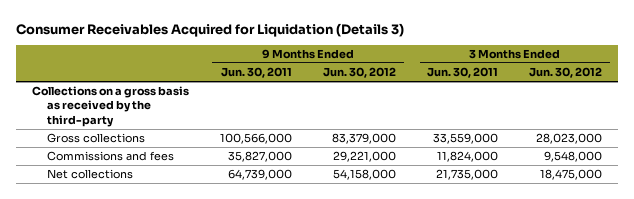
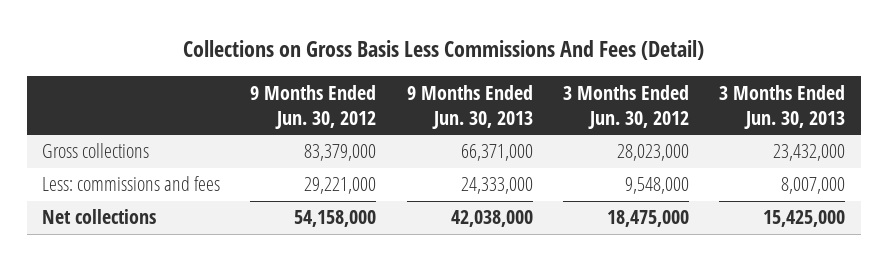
[16,22,405,37] Consumer Receivables Acquired for Liquidation (Details 3) -> [182,39,704,60] Collections on Gross Basis Less Commissions And Fees (Detail)
[221,67,293,79] Jun. 30, 2011 -> none
[427,67,499,79] Jun. 30, 2011 -> none
none -> [406,84,533,129] 9 Months Ended Jun. 30, 2013
none -> [719,84,846,129] 3 Months Ended Jun. 30, 2013
[31,86,189,127] Collections on a gross basis as received by the third-party -> none
[47,151,175,162] Commissions and fees -> [41,176,220,192] Less: commissions and fees

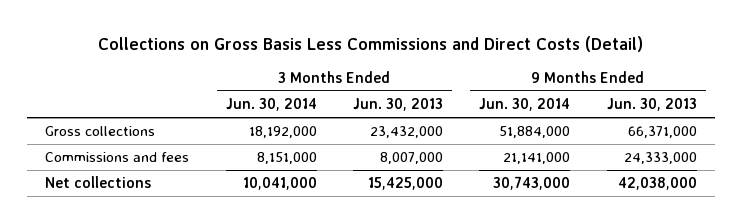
[182,39,704,60] Collections on Gross Basis Less Commissions And Fees (Detail) -> [98,35,644,52] Collections on Gross Basis Less Commissions and Direct Costs (Detail)
[250,84,377,129] 9 Months Ended Jun. 30, 2012 -> none
[563,84,690,129] 3 Months Ended Jun. 30, 2012 -> none
none -> [225,98,317,112] Jun. 30, 2014
none -> [479,98,571,112] Jun. 30, 2014
[41,176,220,192] Less: commissions and fees -> [45,152,190,163] Commissions and fees

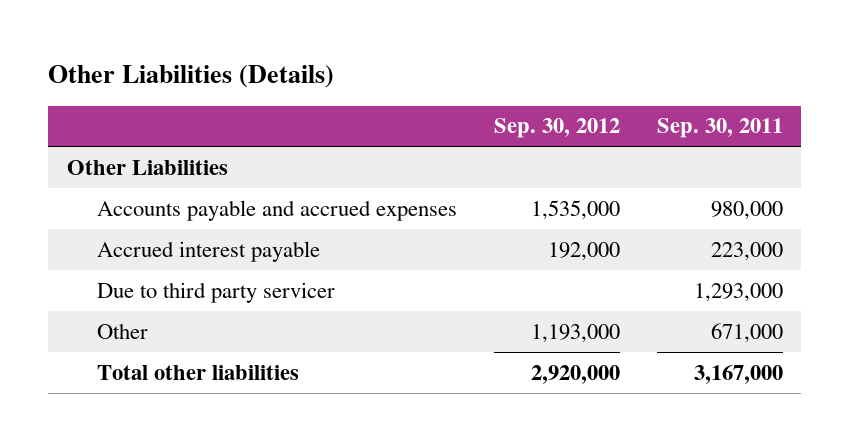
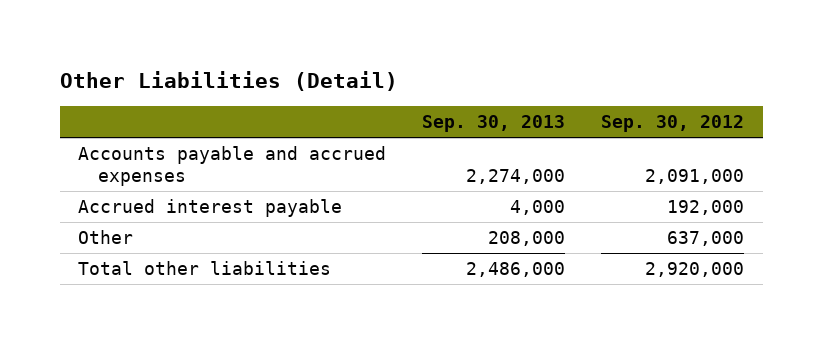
[48,65,335,89] Other Liabilities (Details) -> [60,71,399,92] Other Liabilities (Detail)
[656,118,783,139] Sep. 30, 2011 -> none
none -> [422,115,566,133] Sep. 30, 2013
[66,159,228,175] Other Liabilities -> none
[530,199,620,220] 1,535,000 -> [645,169,745,185] 2,091,000
[96,281,335,303] Due to third party servicer -> none
[530,323,620,343] 1,193,000 -> [667,231,745,247] 637,000

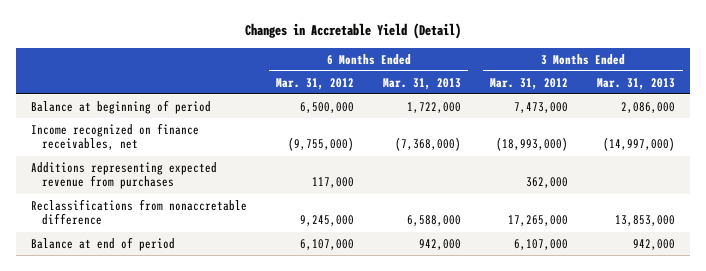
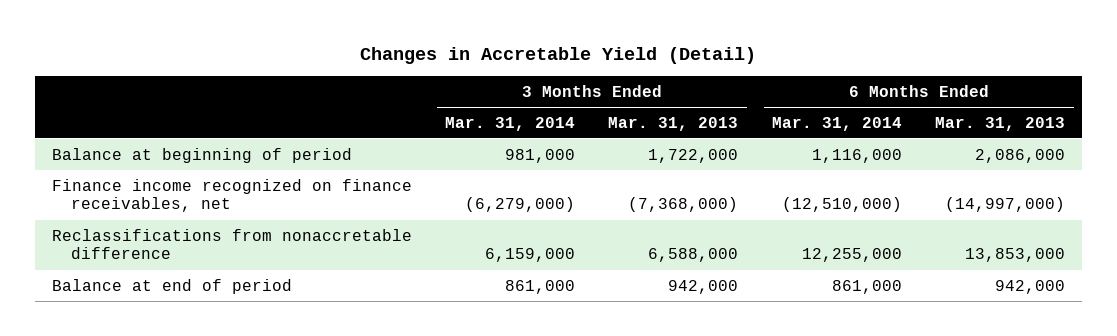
[275,77,354,90] Mar. 31, 2012 -> none
[490,77,569,90] Mar. 31, 2012 -> none
none -> [445,116,576,131] Mar. 31, 2014
none -> [771,116,902,131] Mar. 31, 2014
[30,161,217,190] Additions representing expected revenue from purchases -> none
[407,101,462,113] 1,722,000 -> [975,148,1066,163] 2,086,000
[621,101,676,113] 2,086,000 -> [648,148,739,163] 1,722,000
[30,122,199,151] Income recognized on finance receivables, net -> [51,178,412,213] Finance income recognized on finance receivables, net
[395,137,462,152] (7,368,000) -> [945,197,1066,213] (14,997,000)
[603,137,676,152] (14,997,000) -> [628,197,739,213] (7,368,000)
[407,215,462,227] 6,588,000 -> [965,248,1066,263] 13,853,000
[615,215,676,227] 13,853,000 -> [648,248,739,263] 6,588,000

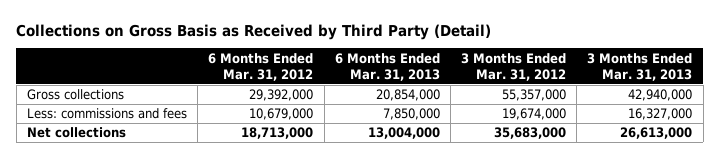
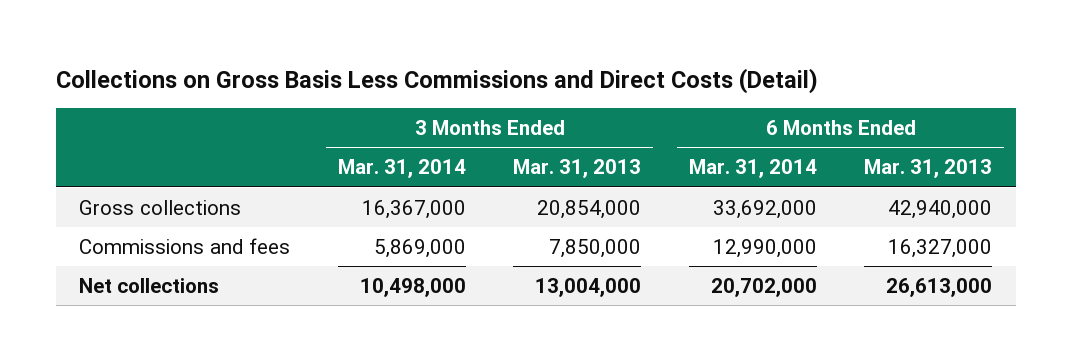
[16,23,492,40] Collections on Gross Basis as Received by Third Party (Detail) -> [55,67,818,94] Collections on Gross Basis Less Commissions and Direct Costs (Detail)
[208,52,314,81] 6 Months Ended Mar. 31, 2012 -> none
[461,52,567,81] 3 Months Ended Mar. 31, 2012 -> none
none -> [337,159,466,179] Mar. 31, 2014
none -> [688,159,817,179] Mar. 31, 2014
[375,89,440,102] 20,854,000 -> [888,199,993,219] 42,940,000
[628,89,693,102] 42,940,000 -> [537,199,642,219] 20,854,000
[27,108,188,120] Less: commissions and fees -> [79,237,291,254] Commissions and fees
[382,108,440,121] 7,850,000 -> [888,238,993,258] 16,327,000
[628,108,693,121] 16,327,000 -> [549,238,642,258] 7,850,000
[367,127,440,140] 13,004,000 -> [886,277,993,297] 26,613,000
[620,127,693,140] 26,613,000 -> [535,277,642,297] 13,004,000

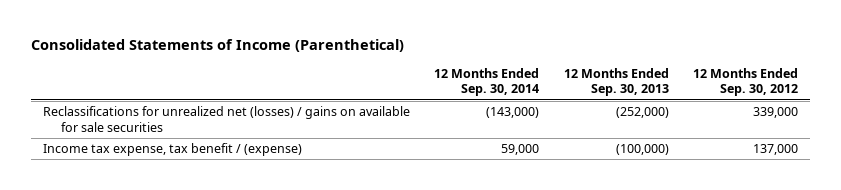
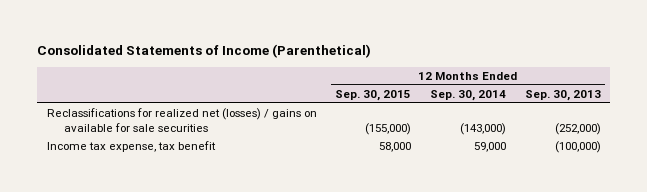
[693,67,799,97] 12 Months Ended Sep. 30, 2012 -> none
none -> [335,89,412,101] Sep. 30, 2015
[42,106,410,132] Reclassifications for unrealized net (losses) / gains on available for sale securities -> [46,108,317,133] Reclassifications for realized net (losses) / gains on available for sale securities
[42,143,302,157] Income tax expense, tax benefit / (expense) -> [46,141,216,153] Income tax expense, tax benefit

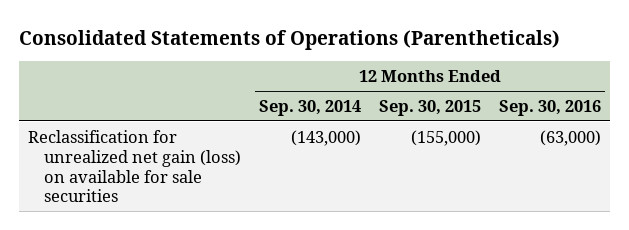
[37,44,372,59] Consolidated Statements of Income (Parenthetical) -> [19,29,561,50] Consolidated Statements of Operations (Parentheticals)
[524,89,601,101] Sep. 30, 2013 -> none
none -> [498,99,601,116] Sep. 30, 2016
[46,141,216,153] Income tax expense, tax benefit -> none
[46,108,317,133] Reclassifications for realized net (losses) / gains on available for sale securities -> [28,129,242,203] Reclassification for unrealized net gain (loss) on available for sale securities

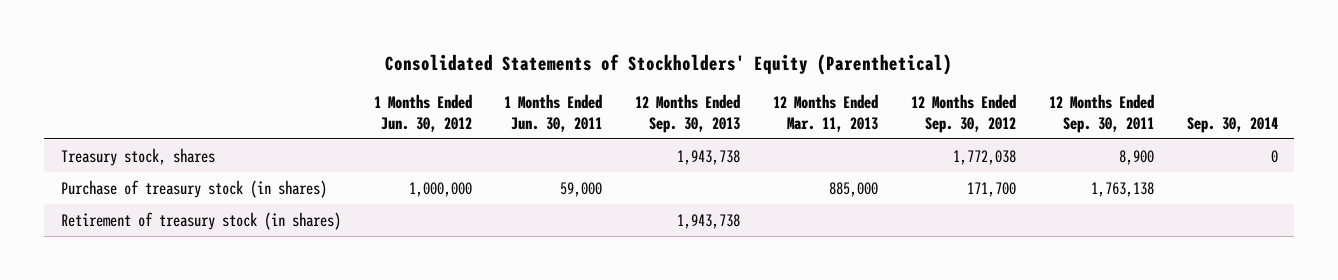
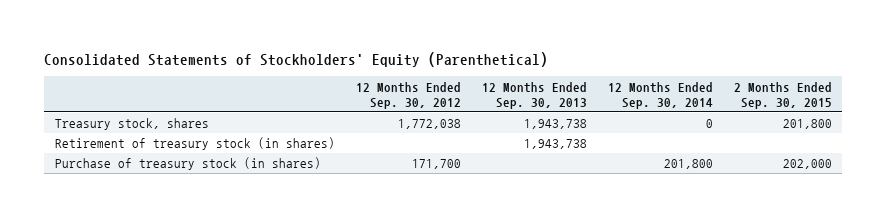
[373,94,472,132] 1 Months Ended Jun. 30, 2012 -> none
[504,94,603,132] 1 Months Ended Jun. 30, 2011 -> none
[773,94,879,132] 12 Months Ended Mar. 11, 2013 -> none
[1048,94,1154,133] 12 Months Ended Sep. 30, 2011 -> none
[1186,116,1278,133] Sep. 30, 2014 -> none
none -> [607,81,713,109] 12 Months Ended Sep. 30, 2014
none -> [733,81,832,109] 2 Months Ended Sep. 30, 2015
[60,179,327,198] Purchase of treasury stock (in shares) -> [54,157,321,171] Purchase of treasury stock (in shares)

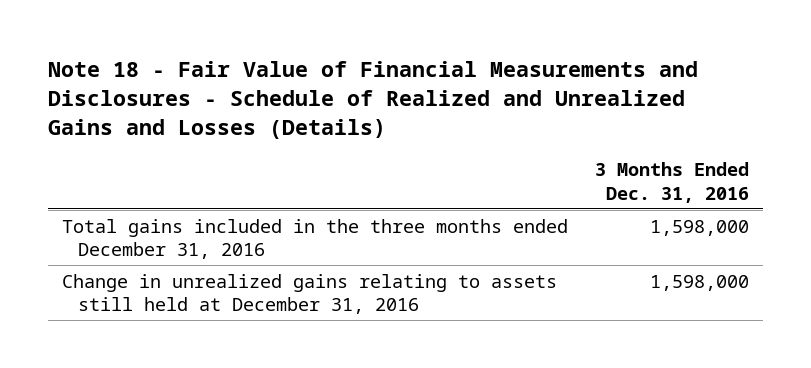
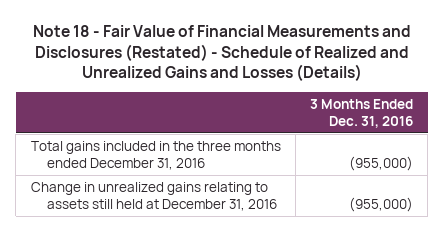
[48,61,699,139] Note 18 - Fair Value of Financial Measurements and Disclosures - Schedule of Realized and Unrealized Gains and Losses (Details) -> [32,24,411,82] Note 18 - Fair Value of Financial Measurements and Disclosures (Restated) - Schedule of Realized and Unrealized Gains and Losses (Details)
[650,219,750,236] 1,598,000 -> [349,156,414,172] (955,000)
[650,274,750,291] 1,598,000 -> [349,197,414,213] (955,000)

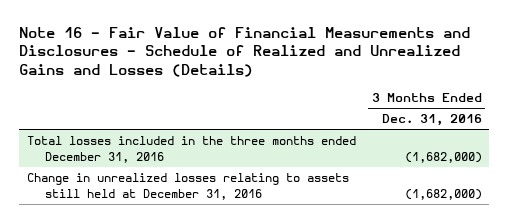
[32,24,411,82] Note 18 - Fair Value of Financial Measurements and Disclosures (Restated) - Schedule of Realized and Unrealized Gains and Losses (Details) -> [19,26,471,78] Note 16 - Fair Value of Financial Measurements and Disclosures - Schedule of Realized and Unrealized Gains and Losses (Details)
[30,140,281,171] Total gains included in the three months ended December 31, 2016 -> [26,136,356,163] Total losses included in the three months ended December 31, 2016
[349,156,414,172] (955,000) -> [404,151,482,163] (1,682,000)
[30,181,278,212] Change in unrealized gains relating to assets still held at December 31, 2016 -> [26,173,349,200] Change in unrealized losses relating to assets still held at December 31, 2016
[349,197,414,213] (955,000) -> [404,188,482,200] (1,682,000)

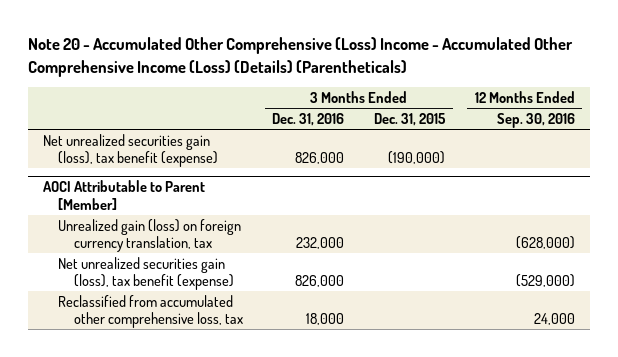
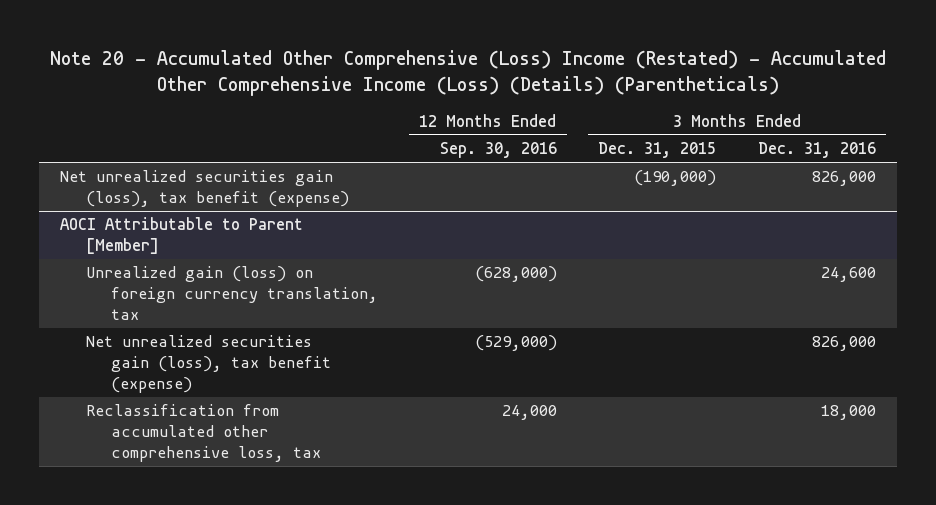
[28,37,574,77] Note 20 - Accumulated Other Comprehensive (Loss) Income - Accumulated Other Comprehensive Income (Loss) (Details) (Parentheticals) -> [50,49,887,96] Note 20 - Accumulated Other Comprehensive (Loss) Income (Restated) - Accumulated Other Comprehensive Income (Loss) (Details) (Parentheticals)
[296,237,345,250] 232,000 -> [820,267,876,283] 24,600
[58,294,243,329] Reclassified from accumulated other comprehensive loss, tax -> [85,404,322,462] Reclassification from accumulated other comprehensive loss, tax

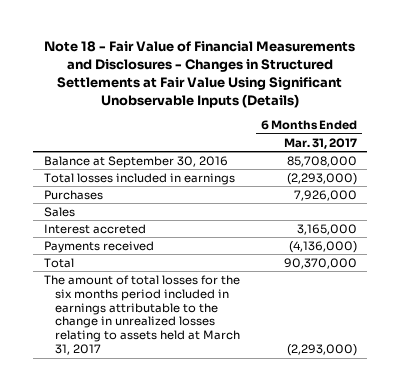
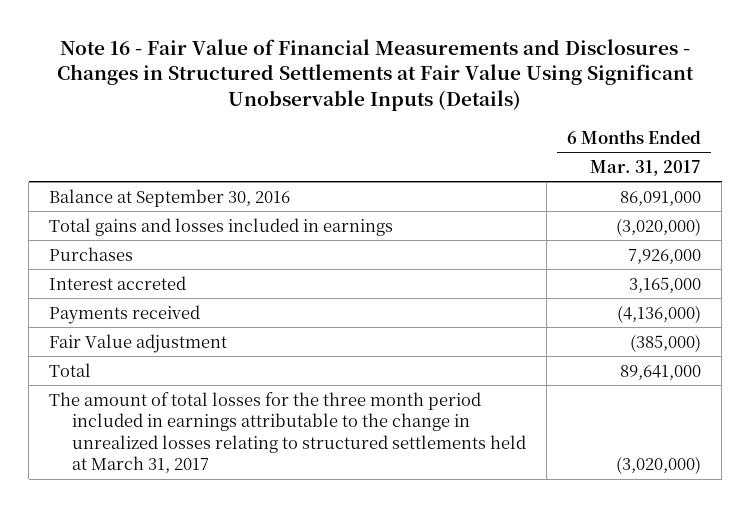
[44,41,356,108] Note 18 - Fair Value of Financial Measurements and Disclosures - Changes in Structured Settlements at Fair Value Using Significant Unobservable Inputs (Details) -> [57,38,695,112] Note 16 - Fair Value of Financial Measurements and Disclosures - Changes in Structured Settlements at Fair Value Using Significant Unobservable Inputs (Details)
[286,155,357,167] 85,708,000 -> [620,190,702,206] 86,091,000
[43,172,235,185] Total losses included in earnings -> [49,217,394,236] Total gains and losses included in earnings
[286,172,357,185] (2,293,000) -> [616,217,702,236] (3,020,000)
[43,206,75,217] Sales -> none
none -> [49,333,228,353] Fair Value adjustment
[283,257,357,269] 90,370,000 -> [620,364,702,380] 89,641,000
[43,274,241,356] The amount of total losses for the six months period included in earnings attributable to the change in unrealized losses relating to assets held at March 31, 2017 -> [49,391,527,474] The amount of total losses for the three month period included in earnings attributable to the change in unrealized losses relating to structured settlements held at March 31, 2017
[286,344,357,357] (2,293,000) -> [616,456,702,475] (3,020,000)

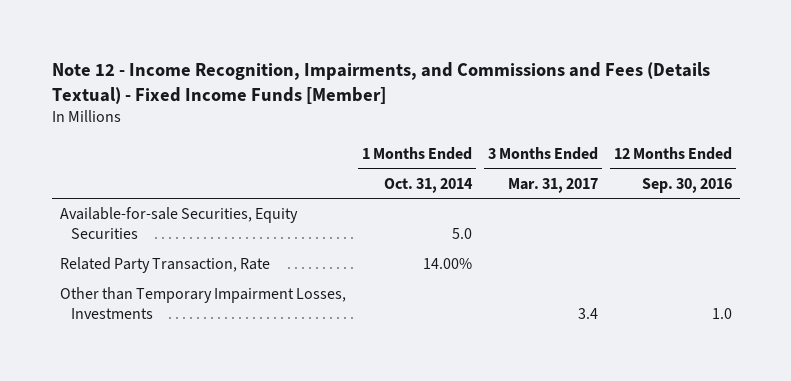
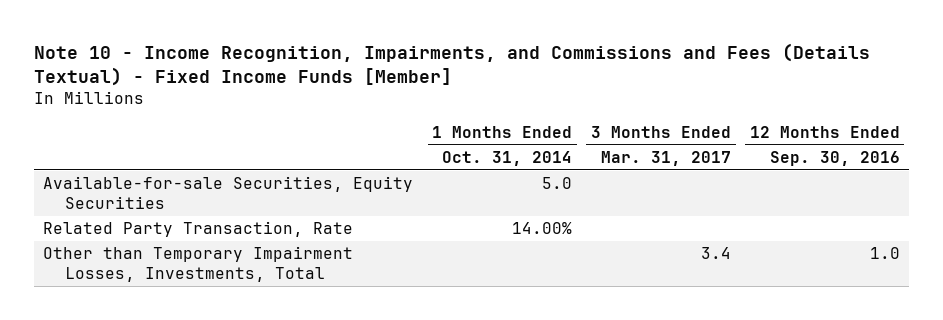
[51,62,710,104] Note 12 - Income Recognition, Impairments, and Commissions and Fees (Details Textual) - Fixed Income Funds [Member] -> [34,42,871,87] Note 10 - Income Recognition, Impairments, and Commissions and Fees (Details Textual) - Fixed Income Funds [Member]
[59,287,346,320] Other than Temporary Impairment Losses, Investments -> [43,246,354,283] Other than Temporary Impairment Losses, Investments, Total

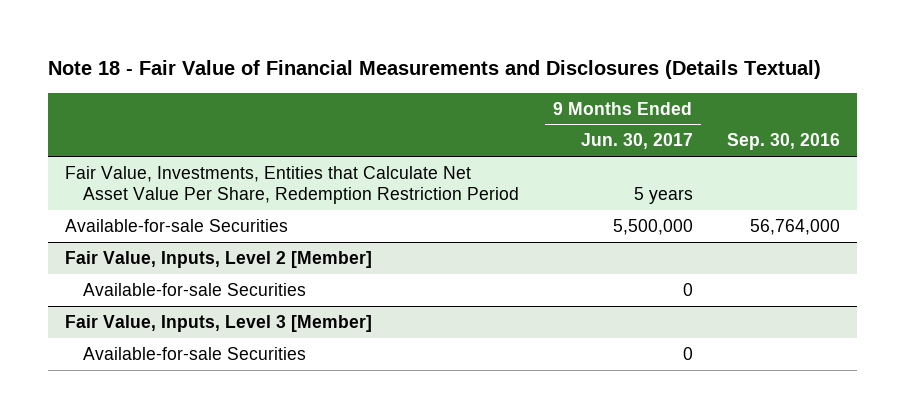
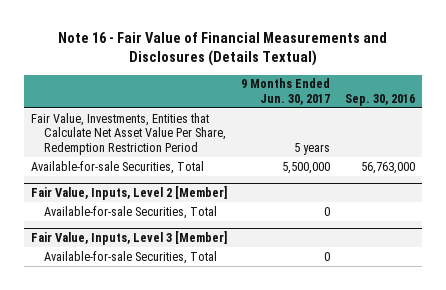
[48,60,822,80] Note 18 - Fair Value of Financial Measurements and Disclosures (Details Textual) -> [57,32,387,67] Note 16 - Fair Value of Financial Measurements and Disclosures (Details Textual)
[65,218,289,232] Available-for-sale Securities -> [30,160,204,174] Available-for-sale Securities, Total
[750,218,841,235] 56,764,000 -> [360,161,415,174] 56,763,000
[83,282,307,296] Available-for-sale Securities -> [44,205,218,219] Available-for-sale Securities, Total
[83,346,307,360] Available-for-sale Securities -> [44,250,218,264] Available-for-sale Securities, Total

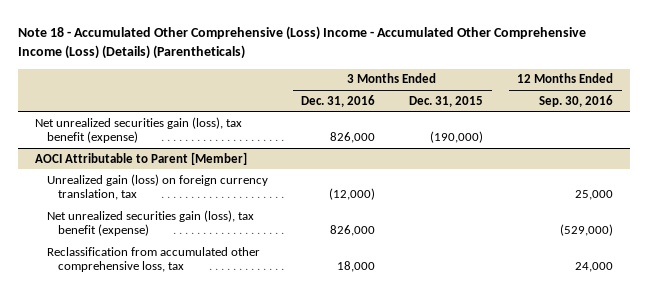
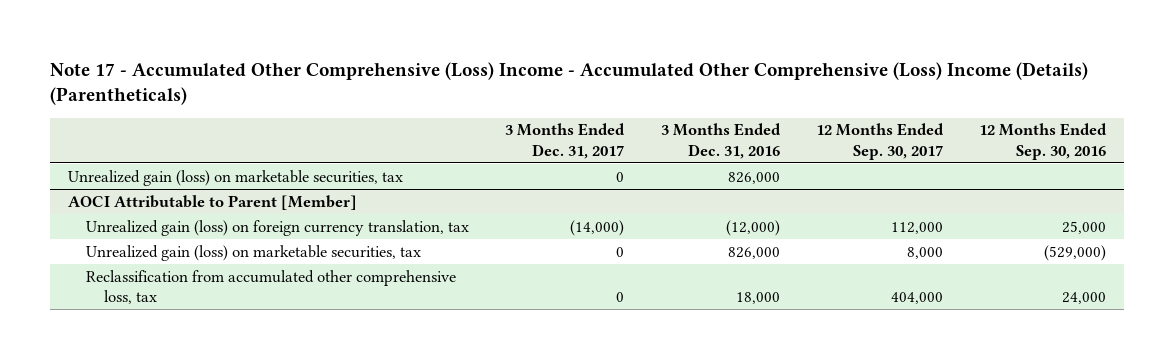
[17,26,586,60] Note 18 - Accumulated Other Comprehensive (Loss) Income - Accumulated Other Comprehensive Income (Loss) (Details) (Parentheticals) -> [50,61,1089,106] Note 17 - Accumulated Other Comprehensive (Loss) Income - Accumulated Other Comprehensive (Loss) Income (Details) (Parentheticals)
[409,95,484,107] Dec. 31, 2015 -> none
none -> [505,123,626,159] 3 Months Ended Dec. 31, 2017
none -> [815,123,944,160] 12 Months Ended Sep. 30, 2017
[34,116,242,144] Net unrealized securities gain (loss), tax benefit (expense) -> [68,169,404,186] Unrealized gain (loss) on marketable securities, tax
[46,209,254,237] Net unrealized securities gain (loss), tax benefit (expense) -> [86,244,422,261] Unrealized gain (loss) on marketable securities, tax

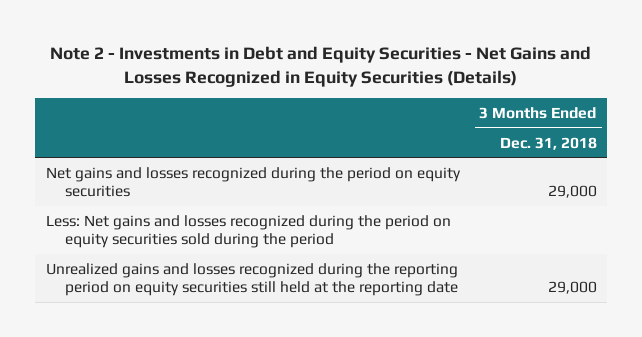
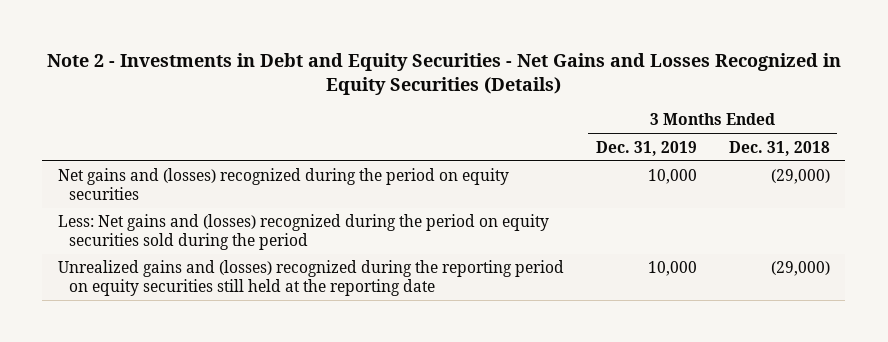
none -> [595,140,697,156] Dec. 31, 2019
[45,166,461,197] Net gains and losses recognized during the period on equity securities -> [58,168,510,200] Net gains and (losses) recognized during the period on equity securities
[547,184,597,198] 29,000 -> [770,169,830,185] (29,000)
[45,214,451,248] Less: Net gains and losses recognized during the period on equity securities sold during the period -> [58,214,550,250] Less: Net gains and (losses) recognized during the period on equity securities sold during the period
[45,262,459,296] Unrealized gains and losses recognized during the reporting period on equity securities still held at the reporting date -> [58,260,565,296] Unrealized gains and (losses) recognized during the reporting period on equity securities still held at the reporting date
[547,280,597,294] 29,000 -> [770,261,830,277] (29,000)

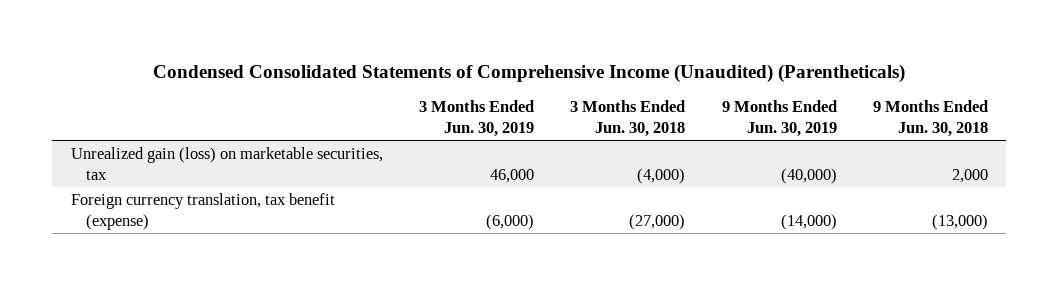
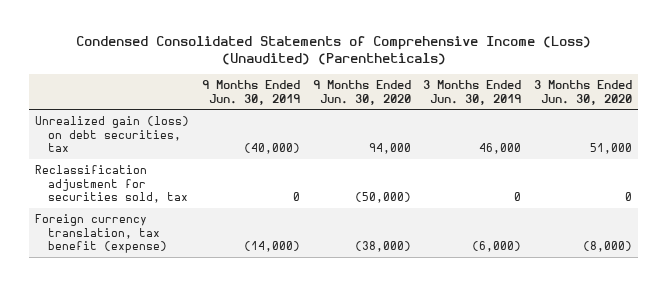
[153,63,906,83] Condensed Consolidated Statements of Comprehensive Income (Unaudited) (Parentheticals) -> [75,36,591,66] Condensed Consolidated Statements of Comprehensive Income (Loss) (Unaudited) (Parentheticals)
[570,100,686,137] 3 Months Ended Jun. 30, 2018 -> none
[873,100,989,137] 9 Months Ended Jun. 30, 2018 -> none
none -> [312,80,411,105] 9 Months Ended Jun. 30, 2020
none -> [533,80,632,105] 3 Months Ended Jun. 30, 2020
[70,146,383,180] Unrealized gain (loss) on marketable securities, tax -> [35,116,190,153] Unrealized gain (loss) on debt securities, tax
none -> [35,165,189,204] Reclassification adjustment for securities sold, tax

